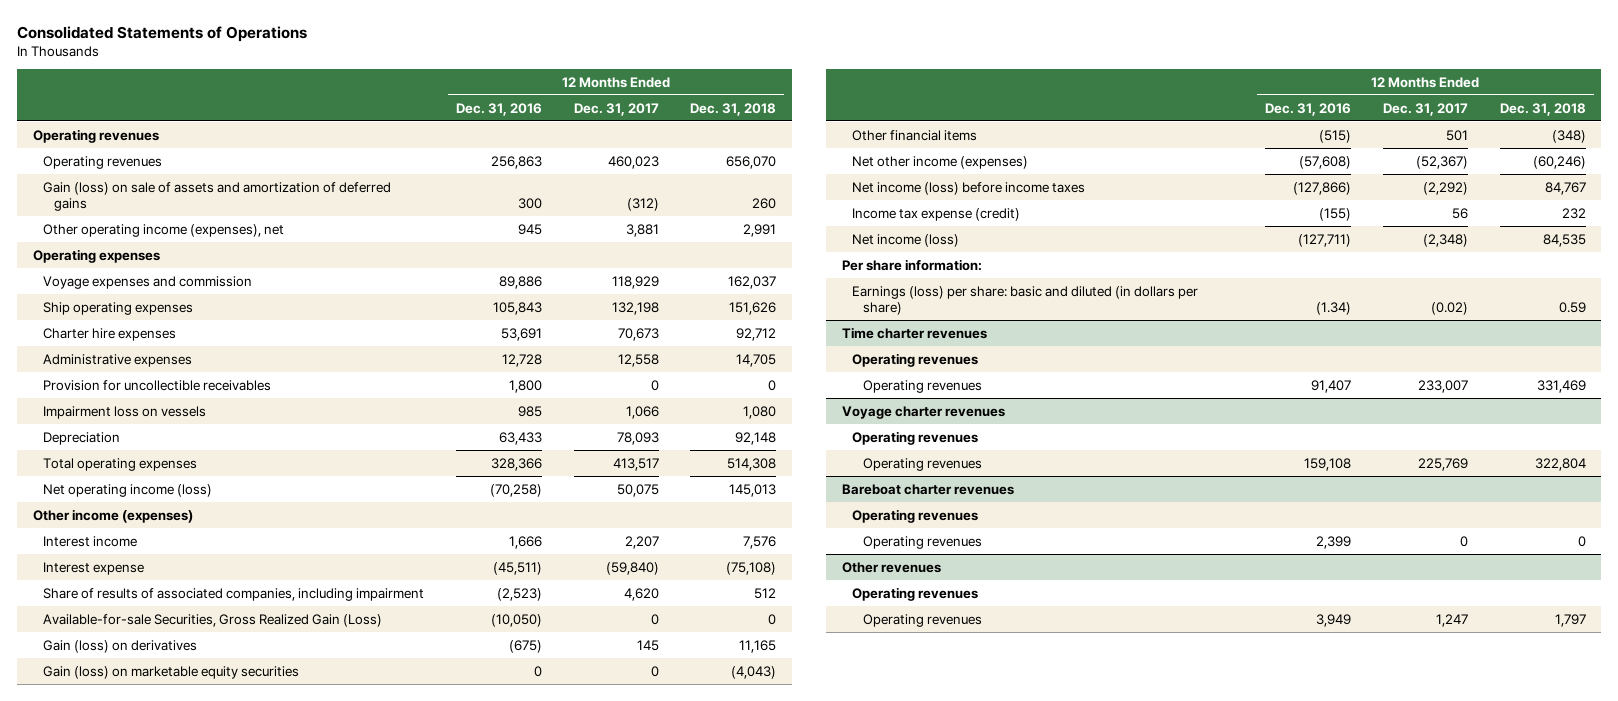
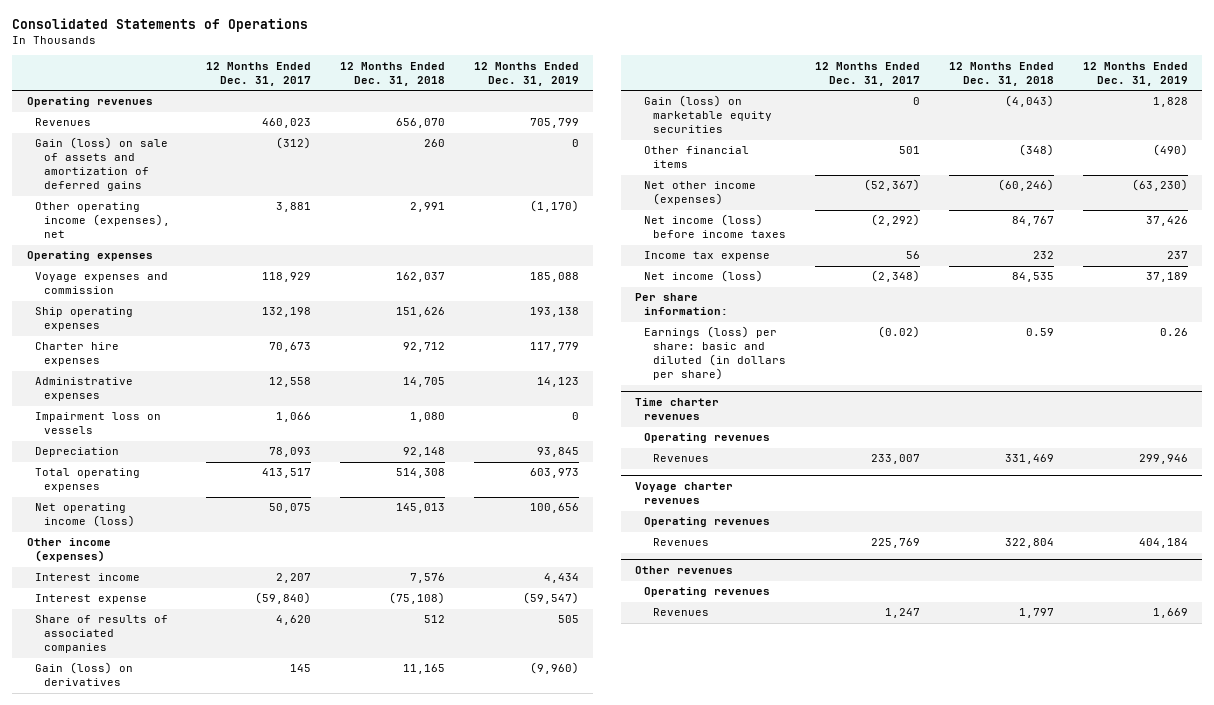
[455,102,542,116] Dec. 31, 2016 -> none
none -> [473,61,579,86] 12 Months Ended Dec. 31, 2019
[43,155,163,169] Operating revenues -> [35,118,92,127] Revenues
[43,379,272,391] Provision for uncollectible receivables -> none
[43,613,383,627] Available-for-sale Securities, Gross Realized Gain (Loss) -> none
[43,587,425,601] Share of results of associated companies, including impairment -> [35,615,169,654] Share of results of associated companies
[852,207,1021,221] Income tax expense (credit) -> [643,251,770,262] Income tax expense
[862,379,982,393] Operating revenues -> [652,454,709,463] Revenues
[841,483,1014,495] Bareboat charter revenues -> none
[852,508,979,523] Operating revenues -> none
[862,535,982,549] Operating revenues -> none
[862,457,982,471] Operating revenues -> [652,538,709,547] Revenues
[862,613,982,627] Operating revenues -> [652,608,709,617] Revenues

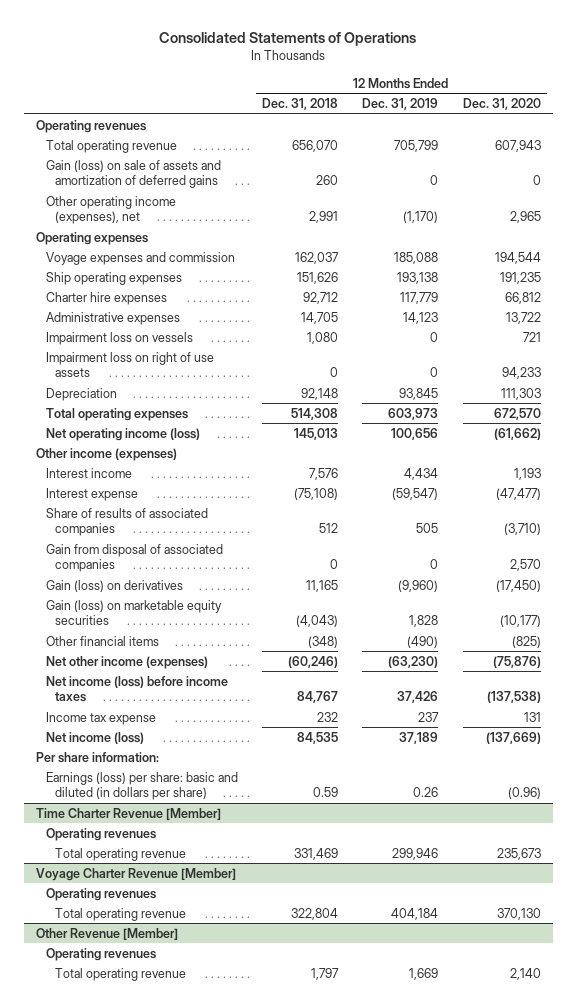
[205,61,311,86] 12 Months Ended Dec. 31, 2017 -> none
none -> [462,98,541,111] Dec. 31, 2020
[35,118,92,127] Revenues -> [45,139,177,153] Total operating revenue
none -> [45,351,214,378] Impairment loss on right of use assets
none -> [45,543,223,573] Gain from disposal of associated companies
[635,398,720,421] Time charter revenues -> [36,807,222,820] Time Charter Revenue [Member]
[652,454,709,463] Revenues -> [54,847,186,861] Total operating revenue
[635,482,734,505] Voyage charter revenues -> [36,867,237,881] Voyage Charter Revenue [Member]
[652,538,709,547] Revenues -> [54,907,186,921] Total operating revenue
[635,566,734,575] Other revenues -> [36,927,179,940] Other Revenue [Member]
[652,608,709,617] Revenues -> [54,967,186,981] Total operating revenue

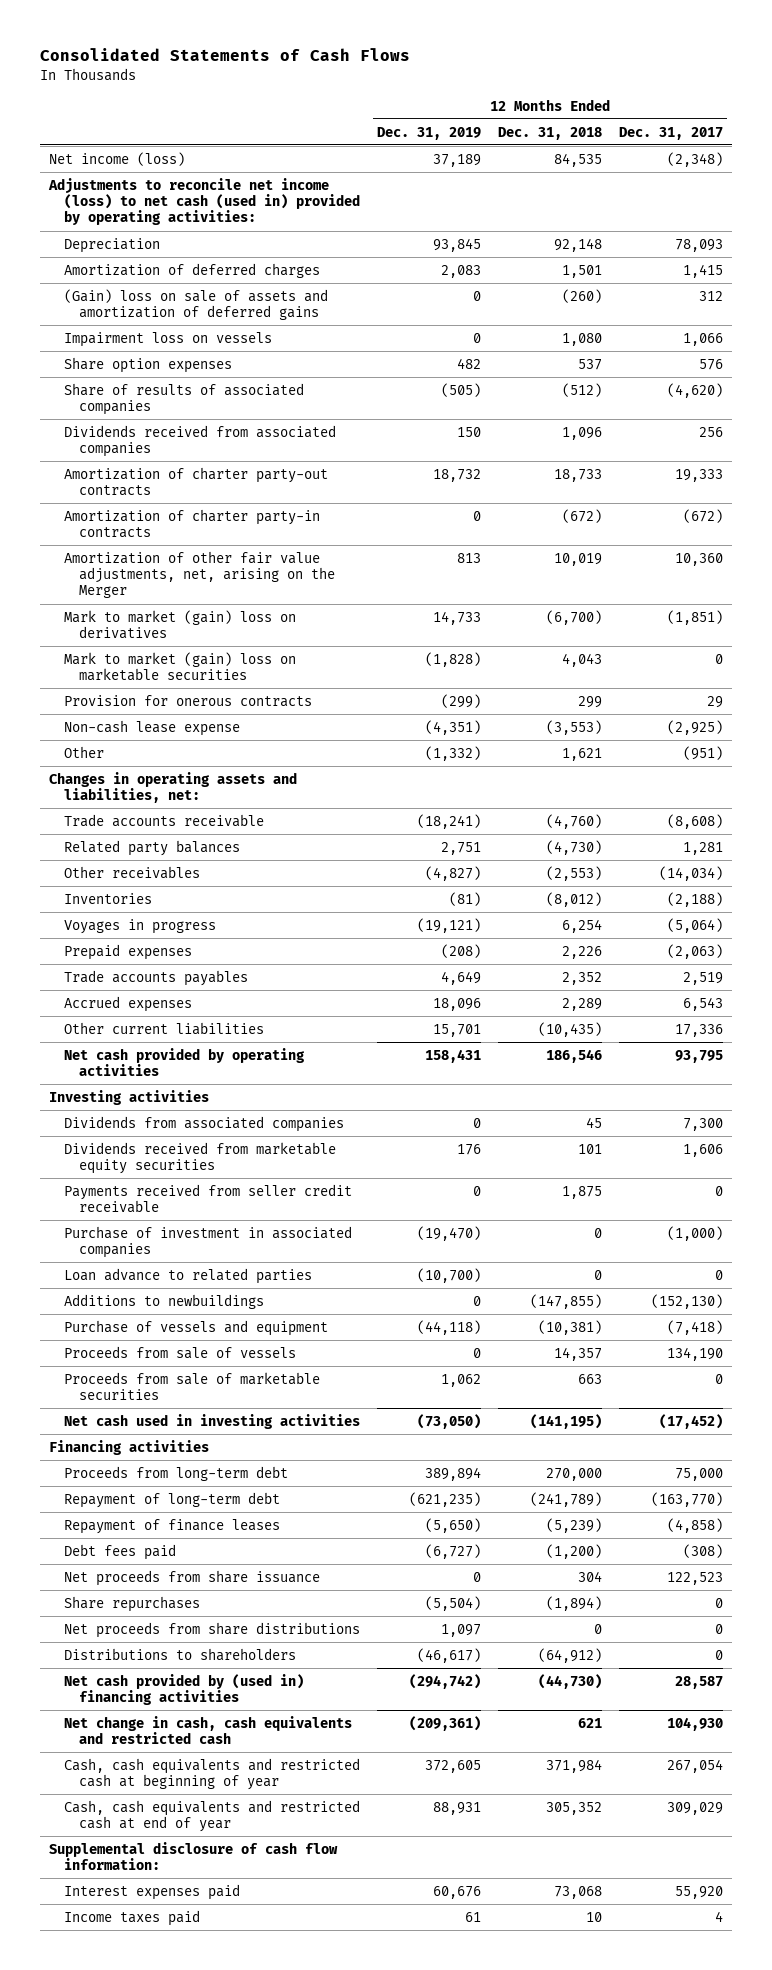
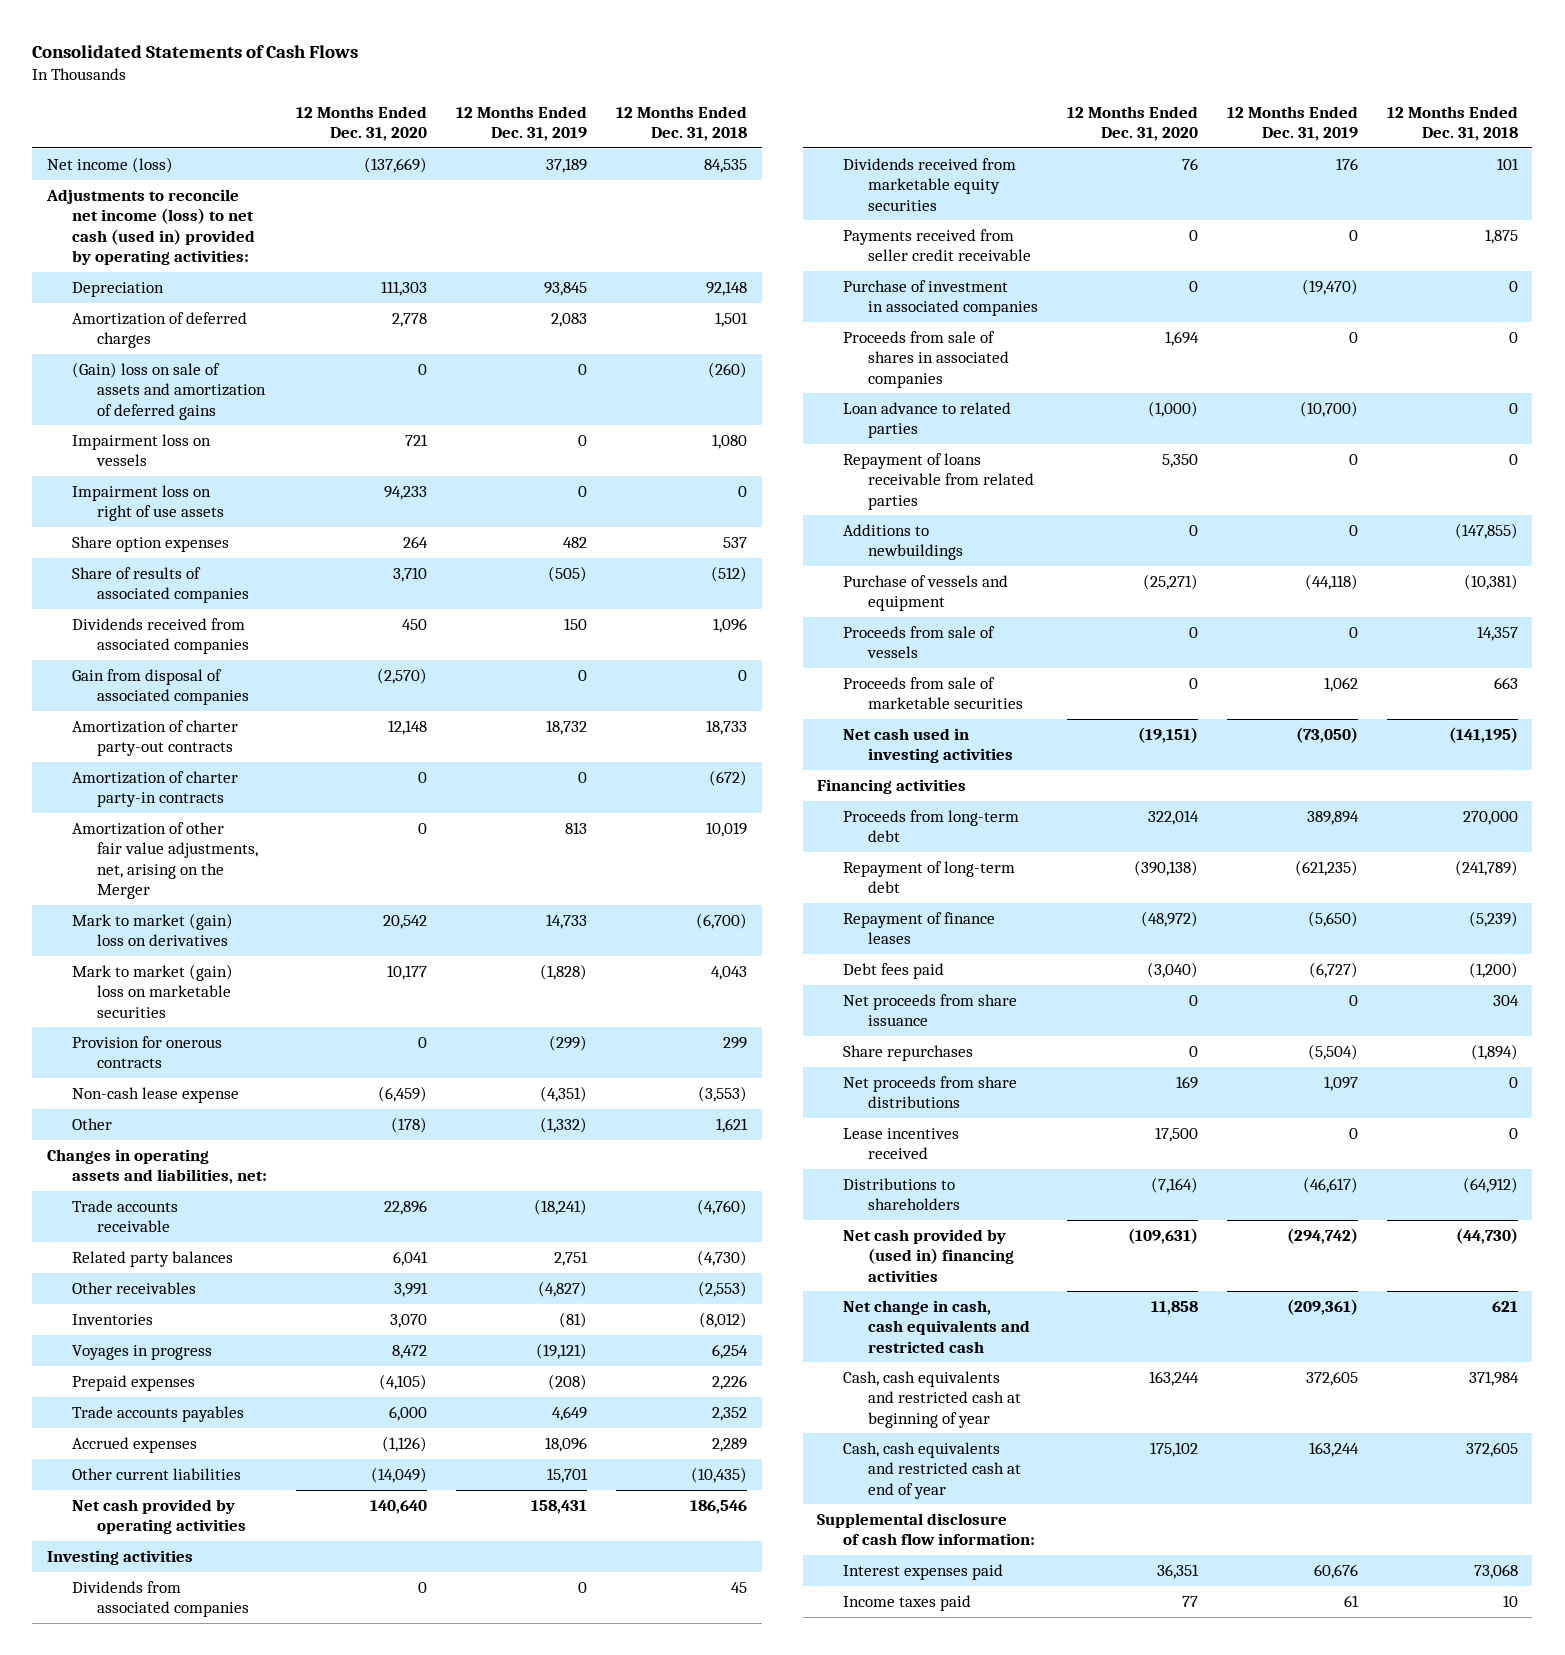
[619,126,724,140] Dec. 31, 2017 -> none
none -> [296,105,428,141] 12 Months Ended Dec. 31, 2020
none -> [71,485,225,522] Impairment loss on right of use assets
none -> [71,669,250,706] Gain from disposal of associated companies
none -> [842,331,1009,388] Proceeds from sale of shares in associated companies
none -> [842,453,1034,510] Repayment of loans receivable from related parties
none -> [842,1128,959,1160] Lease incentives received
[433,1801,482,1815] 88,931 -> [1308,1442,1359,1458] 163,244
[546,1801,603,1815] 305,352 -> [1465,1442,1518,1458] 372,605

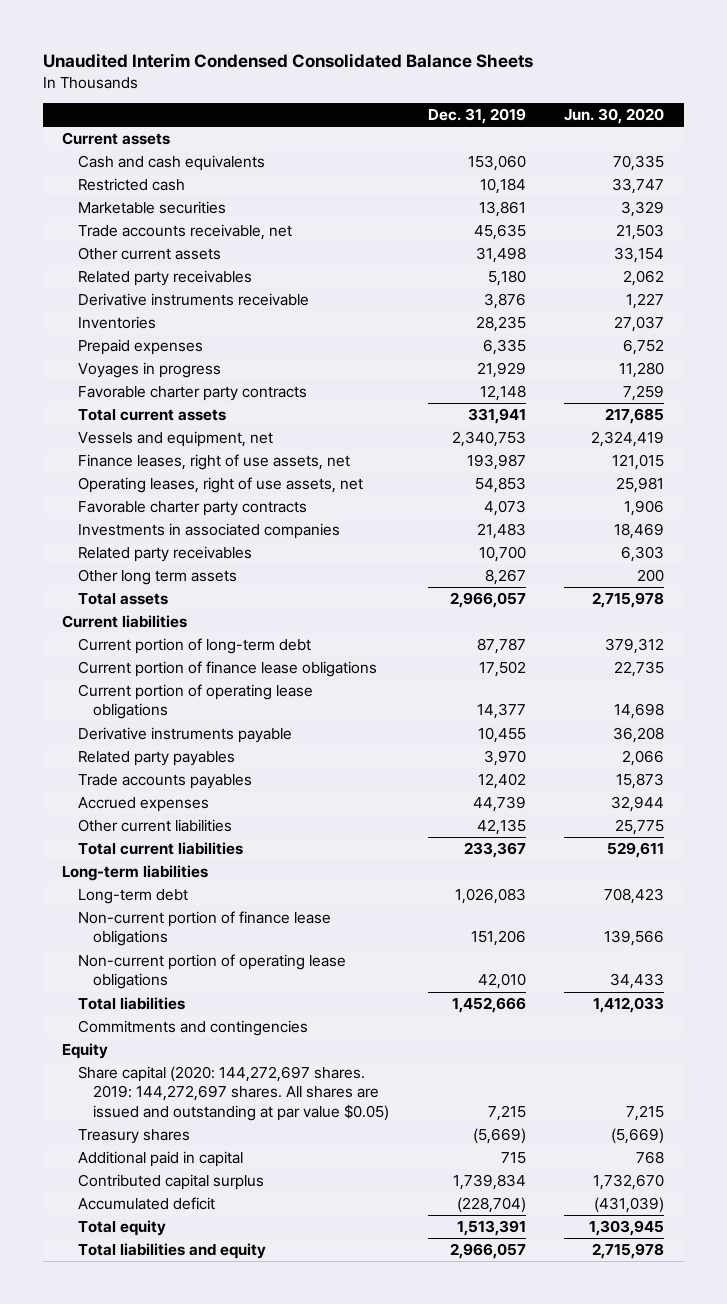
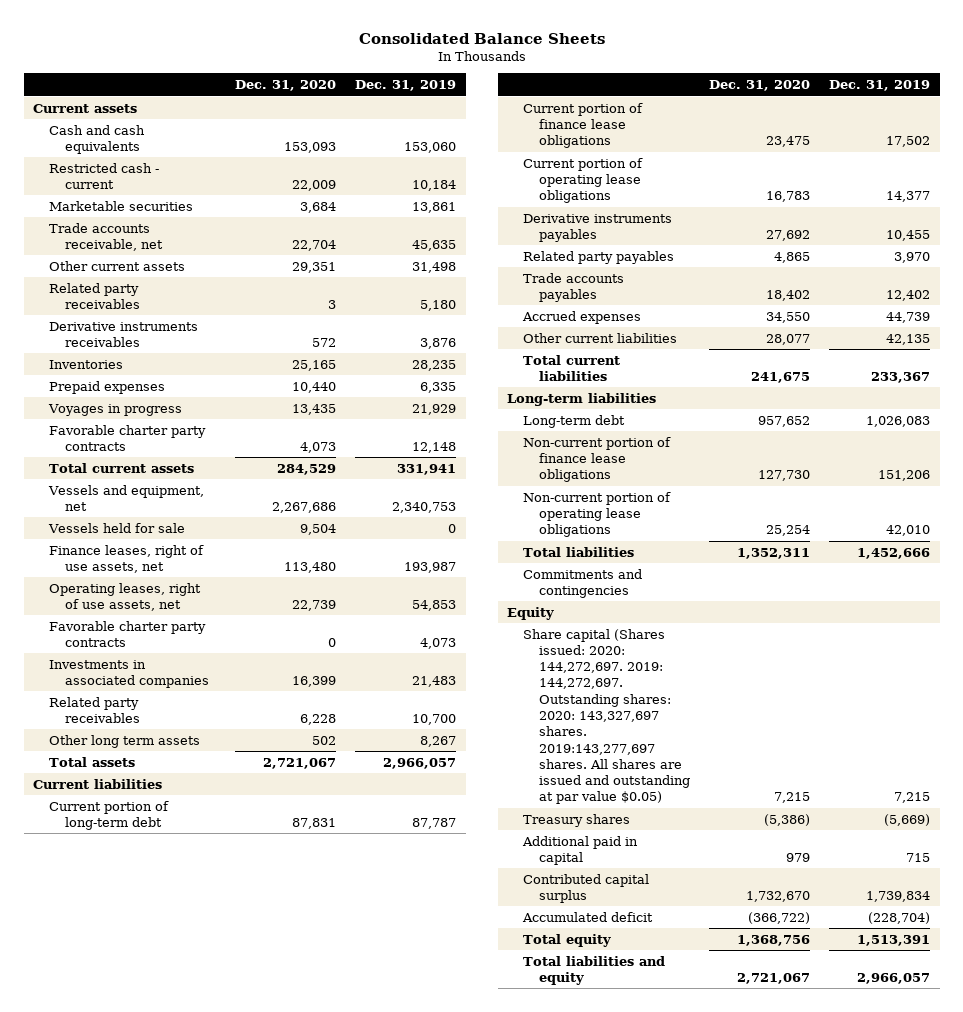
[42,52,533,68] Unaudited Interim Condensed Consolidated Balance Sheets -> [358,32,605,44] Consolidated Balance Sheets
[564,108,665,125] Jun. 30, 2020 -> none
none -> [235,80,337,92] Dec. 31, 2020
[77,178,185,192] Restricted cash -> [49,162,160,189] Restricted cash - current
[77,293,309,307] Derivative instruments receivable -> [49,321,199,347] Derivative instruments receivables
none -> [48,522,186,533] Vessels held for sale
[77,727,292,744] Derivative instruments payable -> [523,213,673,242] Derivative instruments payables
[77,1066,390,1121] Share capital (2020: 144,272,697 shares. 2019: 144,272,697 shares. All shares are issued and outstanding at par value $0.05) -> [523,628,690,805] Share capital (Shares issued: 2020: 144,272,697. 2019: 144,272,697. Outstanding shares: 2020: 143,327,697 shares. 2019:143,277,697 shares. All shares are issued and outstanding at par value $0.05)

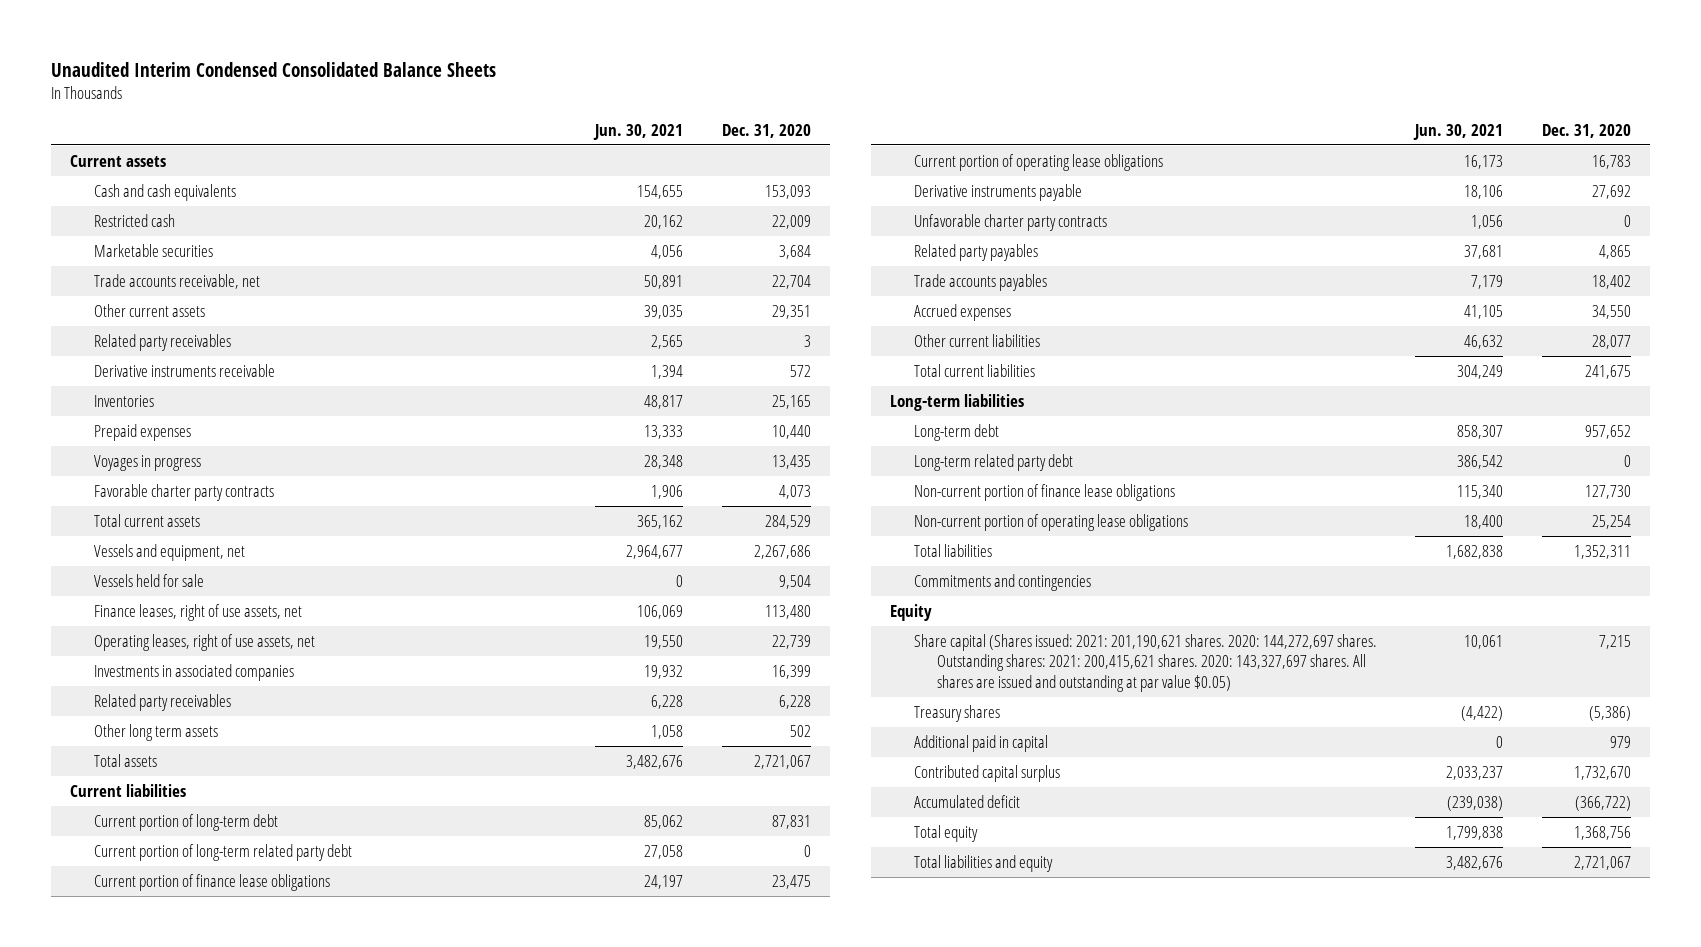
[358,32,605,44] Consolidated Balance Sheets -> [51,61,497,77] Unaudited Interim Condensed Consolidated Balance Sheets
[355,80,457,92] Dec. 31, 2019 -> none
none -> [593,123,684,140] Jun. 30, 2021
[49,162,160,189] Restricted cash - current -> [93,213,175,227] Restricted cash
[49,321,199,347] Derivative instruments receivables -> [93,363,275,377] Derivative instruments receivable
[49,620,207,647] Favorable charter party contracts -> none
none -> [93,843,352,861] Current portion of long-term related party debt
[523,213,673,242] Derivative instruments payables -> [913,183,1082,201] Derivative instruments payable
none -> [913,213,1107,231] Unfavorable charter party contracts
none -> [913,453,1073,471] Long-term related party debt
[523,628,690,805] Share capital (Shares issued: 2020: 144,272,697. 2019: 144,272,697. Outstanding shares: 2020: 143,327,697 shares. 2019:143,277,697 shares. All shares are issued and outstanding at par value $0.05) -> [913,633,1377,692] Share capital (Shares issued: 2021: 201,190,621 shares. 2020: 144,272,697 shares. Outstanding shares: 2021: 200,415,621 shares. 2020: 143,327,697 shares. All shares are issued and outstanding at par value $0.05)

